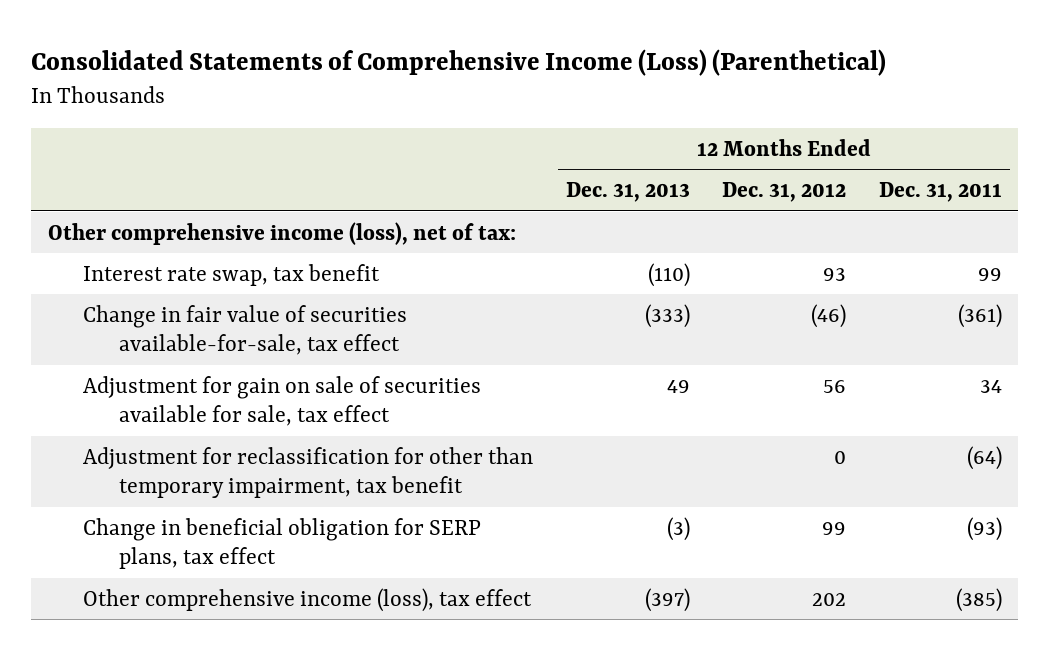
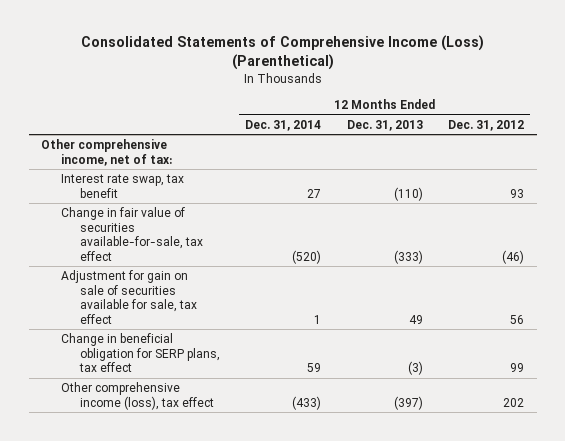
[878,182,1002,203] Dec. 31, 2011 -> none
none -> [245,119,322,131] Dec. 31, 2014
[47,221,516,245] Other comprehensive income (loss), net of tax: -> [41,139,172,166] Other comprehensive income, net of tax:
[83,446,534,499] Adjustment for reclassification for other than temporary impairment, tax benefit -> none

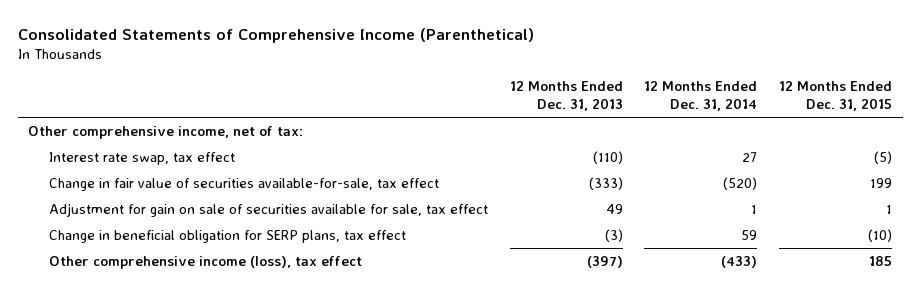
[80,35,484,71] Consolidated Statements of Comprehensive Income (Loss) (Parenthetical) -> [17,27,534,43] Consolidated Statements of Comprehensive Income (Parenthetical)
[448,119,525,131] Dec. 31, 2012 -> none
none -> [778,81,892,111] 12 Months Ended Dec. 31, 2015
[60,174,184,198] Interest rate swap, tax benefit -> [48,151,235,165] Interest rate swap, tax effect

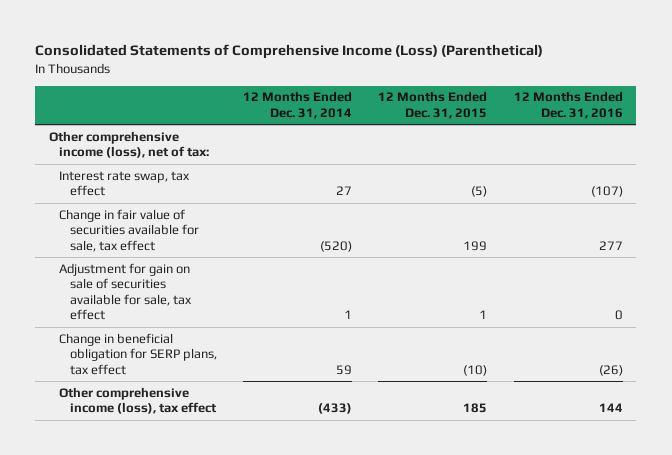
[17,27,534,43] Consolidated Statements of Comprehensive Income (Parenthetical) -> [35,44,544,60] Consolidated Statements of Comprehensive Income (Loss) (Parenthetical)
[509,81,623,111] 12 Months Ended Dec. 31, 2013 -> none
none -> [513,91,623,119] 12 Months Ended Dec. 31, 2016
[28,125,304,139] Other comprehensive income, net of tax: -> [48,130,210,159] Other comprehensive income (loss), net of tax:
[48,177,439,191] Change in fair value of securities available-for-sale, tax effect -> [59,208,199,252] Change in fair value of securities available for sale, tax effect

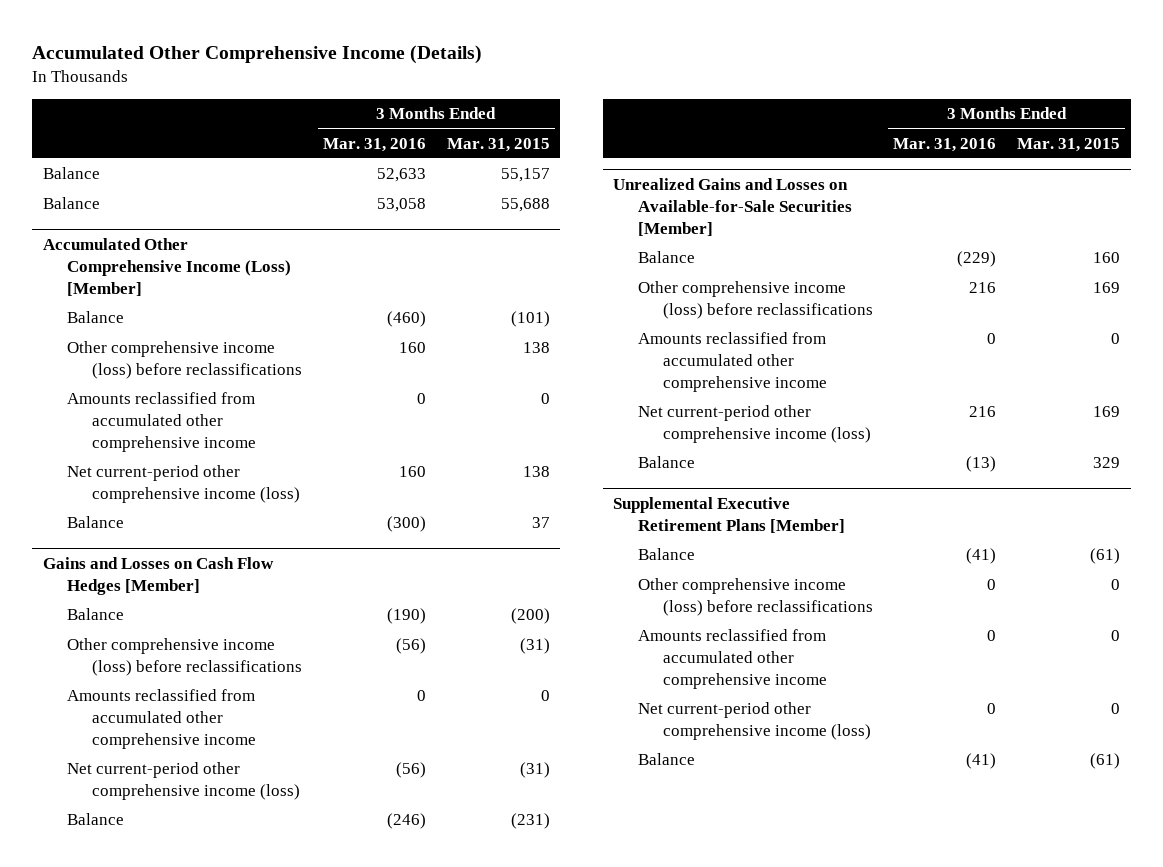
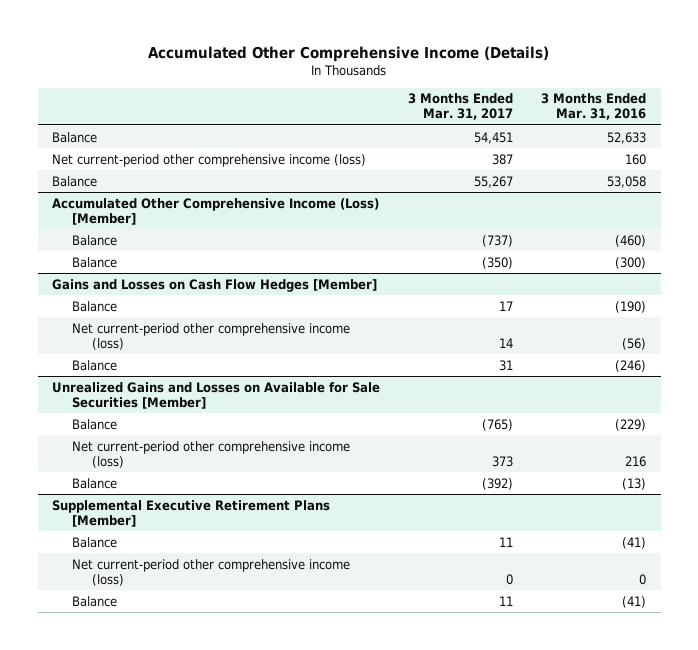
[446,137,550,152] Mar. 31, 2015 -> none
none -> [408,93,514,121] 3 Months Ended Mar. 31, 2017
none -> [51,153,366,167] Net current-period other comprehensive income (loss)
[67,341,303,380] Other comprehensive income (loss) before reclassifications -> none
[67,392,257,452] Amounts reclassified from accumulated other comprehensive income -> none
[67,465,301,504] Net current-period other comprehensive income (loss) -> none
[67,638,303,677] Other comprehensive income (loss) before reclassifications -> none
[67,689,257,749] Amounts reclassified from accumulated other comprehensive income -> none
[613,178,852,236] Unrealized Gains and Losses on Available-for-Sale Securities [Member] -> [51,381,380,409] Unrealized Gains and Losses on Available for Sale Securities [Member]
[637,281,873,320] Other comprehensive income (loss) before reclassifications -> none
[637,332,827,392] Amounts reclassified from accumulated other comprehensive income -> none
[637,578,873,617] Other comprehensive income (loss) before reclassifications -> none
[637,629,827,689] Amounts reclassified from accumulated other comprehensive income -> none

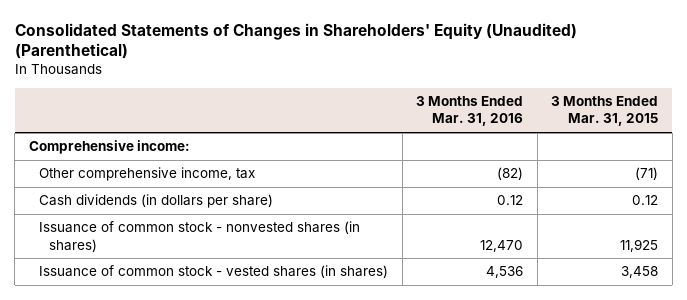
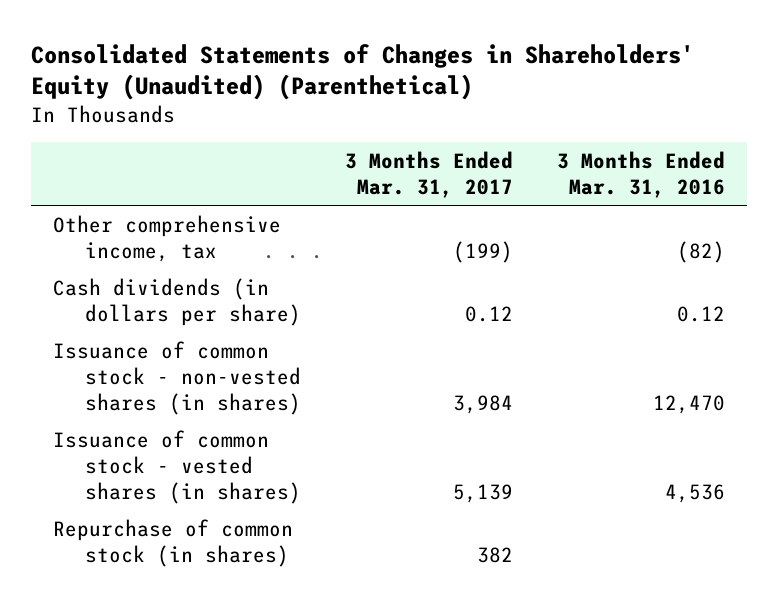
[551,96,659,127] 3 Months Ended Mar. 31, 2015 -> none
none -> [344,150,513,198] 3 Months Ended Mar. 31, 2017
[28,140,190,155] Comprehensive income: -> none
[39,221,361,252] Issuance of common stock - nonvested shares (in shares) -> [53,340,301,415] Issuance of common stock - non-vested shares (in shares)
none -> [53,518,294,567] Repurchase of common stock (in shares)

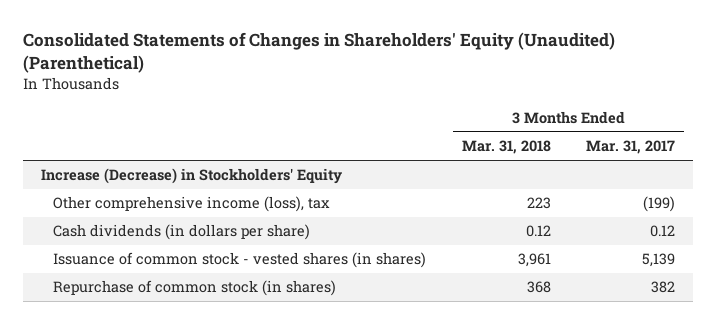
[557,150,726,198] 3 Months Ended Mar. 31, 2016 -> none
none -> [461,140,551,155] Mar. 31, 2018
none -> [41,168,343,185] Increase (Decrease) in Stockholders' Equity
[53,214,282,262] Other comprehensive income, tax -> [53,196,331,213] Other comprehensive income (loss), tax
[53,340,301,415] Issuance of common stock - non-vested shares (in shares) -> none

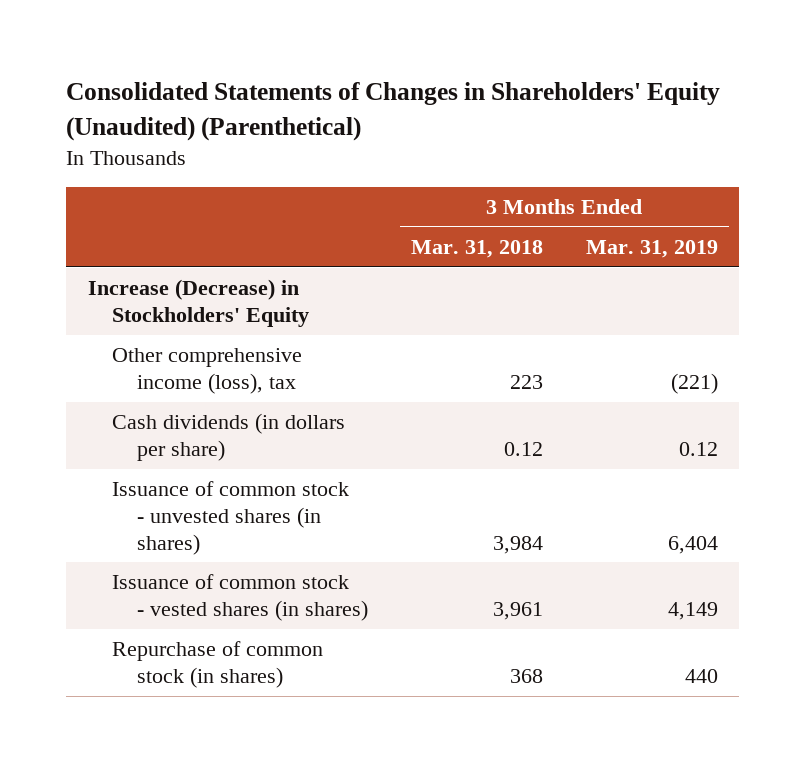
[586,140,676,155] Mar. 31, 2017 -> none
none -> [585,239,718,258] Mar. 31, 2019
none -> [112,481,350,555] Issuance of common stock - unvested shares (in shares)

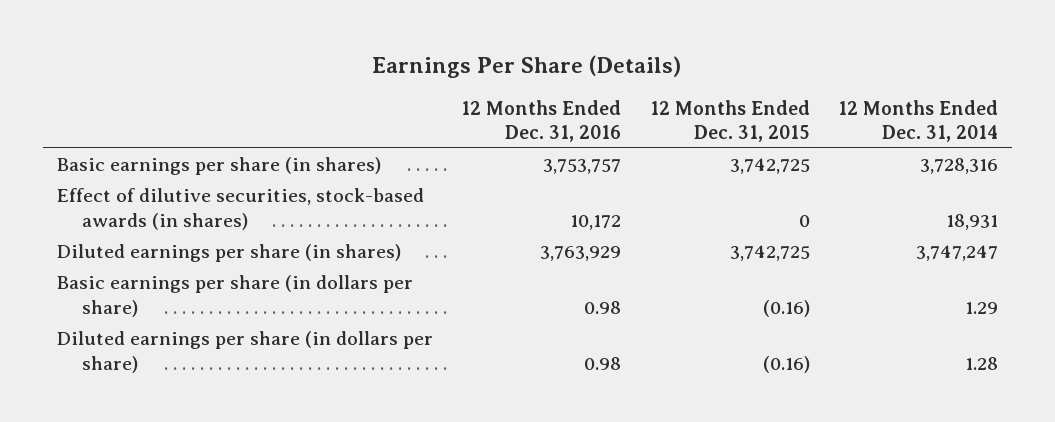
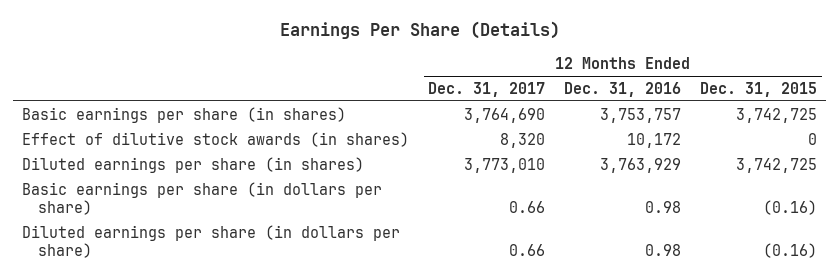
[837,99,998,142] 12 Months Ended Dec. 31, 2014 -> none
none -> [428,81,546,97] Dec. 31, 2017
[57,188,425,230] Effect of dilutive securities, stock-based awards (in shares) -> [22,131,410,147] Effect of dilutive stock awards (in shares)

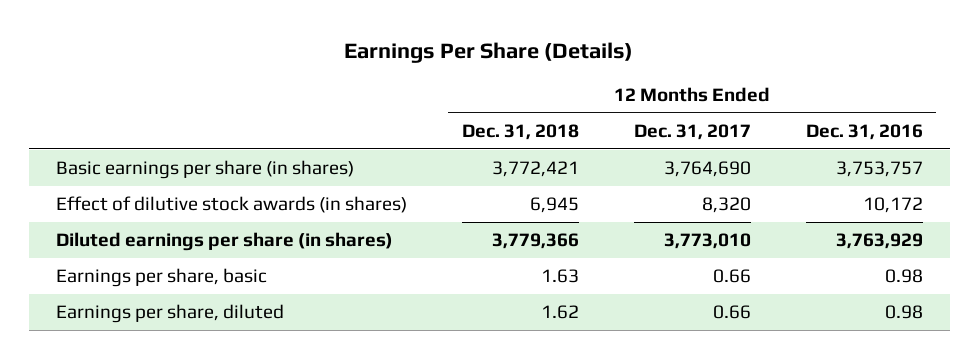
[699,81,817,97] Dec. 31, 2015 -> none
none -> [461,123,579,140] Dec. 31, 2018
[22,181,383,215] Basic earnings per share (in dollars per share) -> [55,268,267,288] Earnings per share, basic
[22,224,401,258] Diluted earnings per share (in dollars per share) -> [55,304,284,324] Earnings per share, diluted

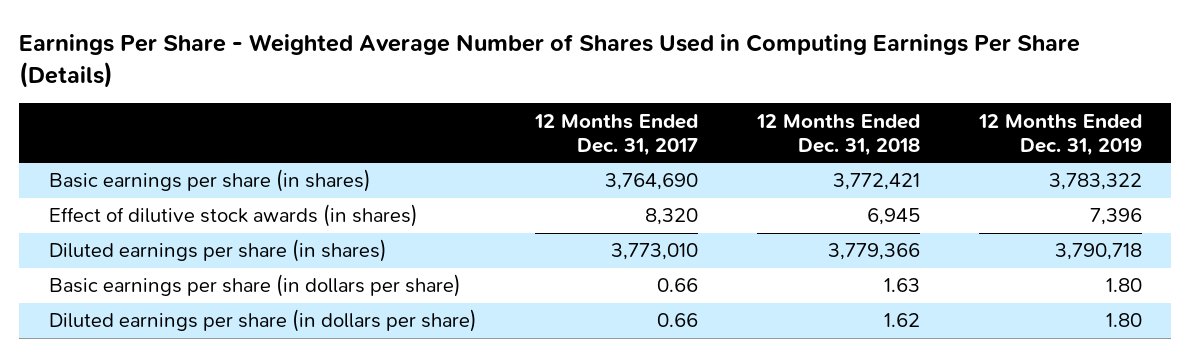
[344,42,634,64] Earnings Per Share (Details) -> [19,34,1081,88] Earnings Per Share - Weighted Average Number of Shares Used in Computing Earnings Per Share (Details)
[805,123,923,140] Dec. 31, 2016 -> none
none -> [977,113,1142,156] 12 Months Ended Dec. 31, 2019
[55,268,267,288] Earnings per share, basic -> [48,274,461,298] Basic earnings per share (in dollars per share)
[55,304,284,324] Earnings per share, diluted -> [48,309,477,333] Diluted earnings per share (in dollars per share)

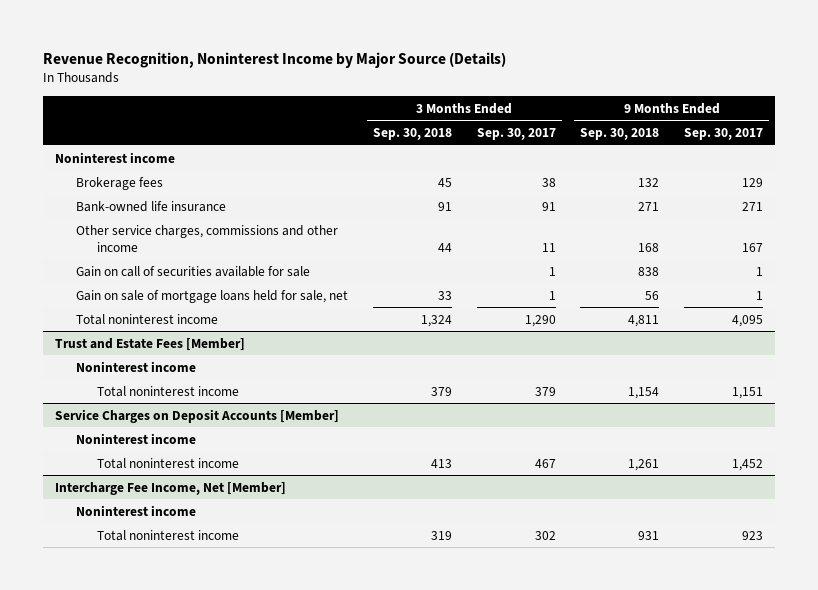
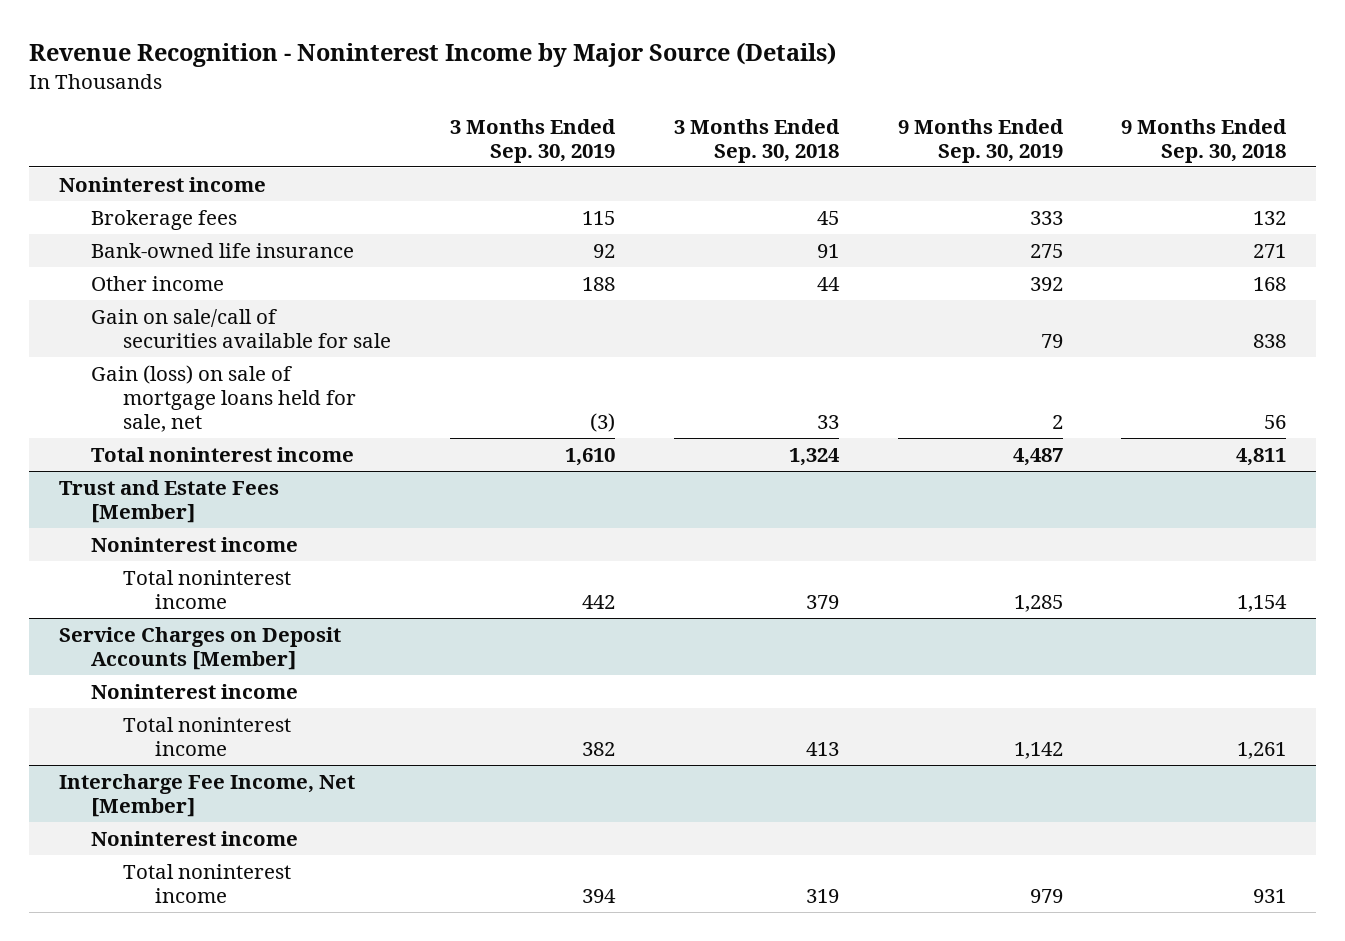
[42,51,506,68] Revenue Recognition, Noninterest Income by Major Source (Details) -> [29,42,837,68] Revenue Recognition - Noninterest Income by Major Source (Details)
[476,128,556,141] Sep. 30, 2017 -> none
[684,128,764,141] Sep. 30, 2017 -> none
none -> [449,118,616,163] 3 Months Ended Sep. 30, 2019
none -> [897,118,1064,163] 9 Months Ended Sep. 30, 2019
[76,224,339,252] Other service charges, commissions and other income -> [90,275,224,291] Other income
[76,265,311,277] Gain on call of securities available for sale -> [90,308,392,348] Gain on sale/call of securities available for sale
[76,289,349,303] Gain on sale of mortgage loans held for sale, net -> [90,364,357,433] Gain (loss) on sale of mortgage loans held for sale, net

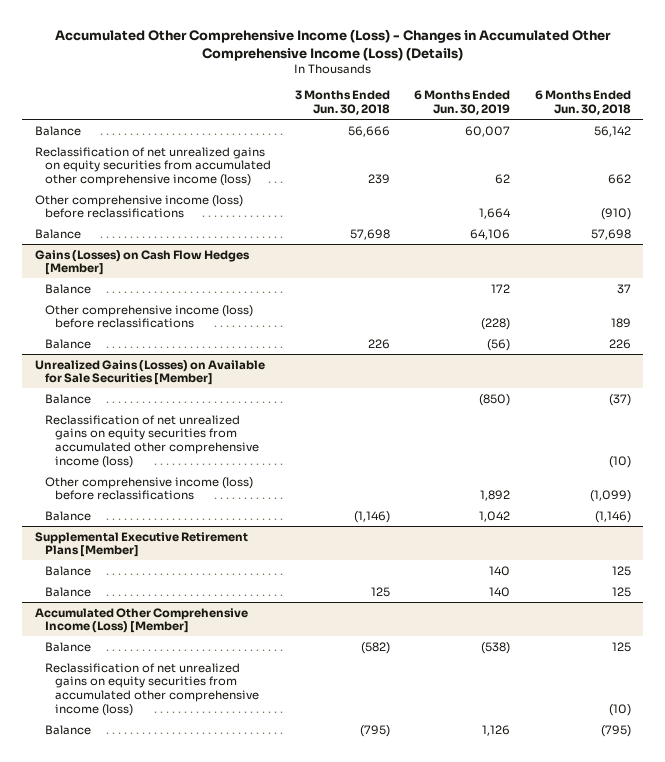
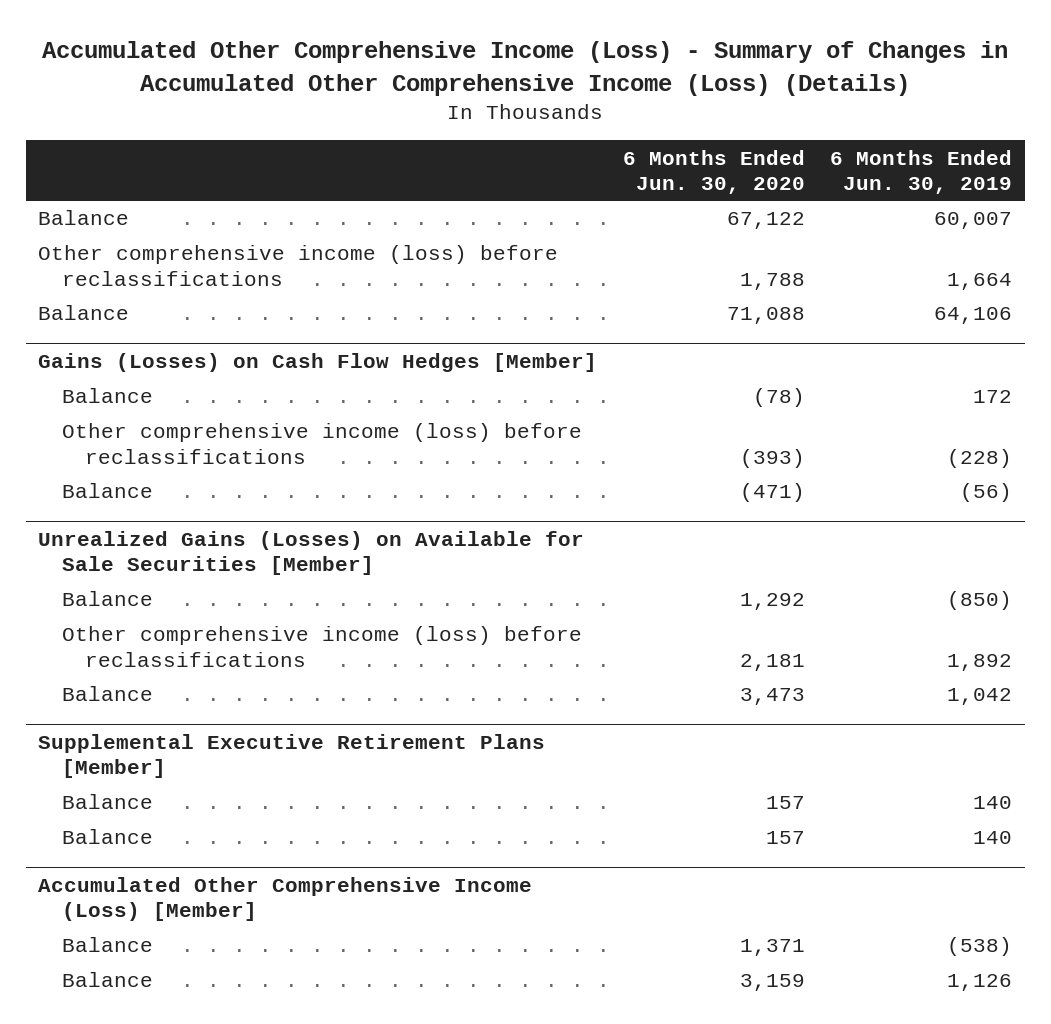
[54,29,611,61] Accumulated Other Comprehensive Income (Loss) - Changes in Accumulated Other Comprehensive Income (Loss) (Details) -> [42,41,1009,96] Accumulated Other Comprehensive Income (Loss) - Summary of Changes in Accumulated Other Comprehensive Income (Loss) (Details)
[295,90,391,115] 3 Months Ended Jun. 30, 2018 -> none
[534,90,631,115] 6 Months Ended Jun. 30, 2018 -> none
none -> [622,149,805,194] 6 Months Ended Jun. 30, 2020
[34,146,271,186] Reclassification of net unrealized gains on equity securities from accumulated other comprehensive income (loss) -> none
[44,414,259,468] Reclassification of net unrealized gains on equity securities from accumulated other comprehensive income (loss) -> none
[44,662,259,716] Reclassification of net unrealized gains on equity securities from accumulated other comprehensive income (loss) -> none

